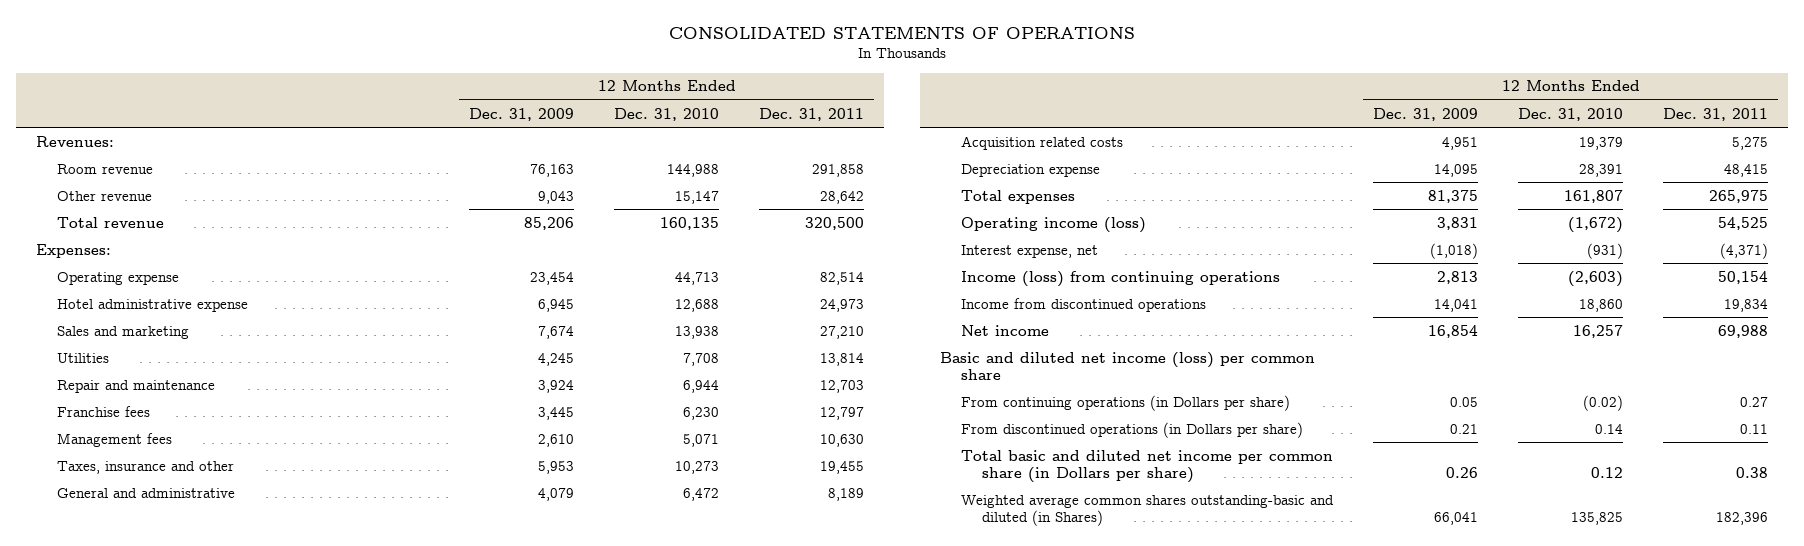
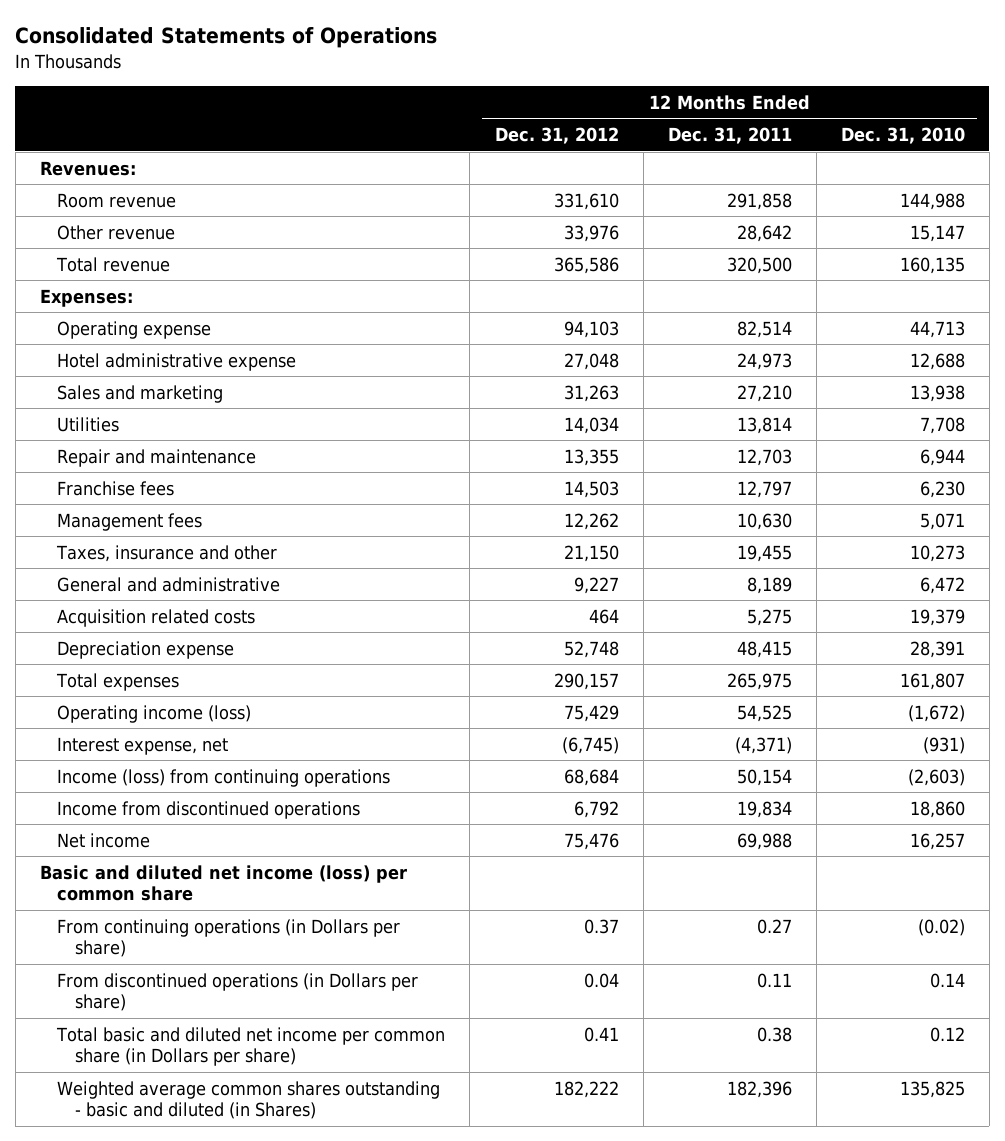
[669,26,1136,39] CONSOLIDATED STATEMENTS OF OPERATIONS -> [15,27,438,49] Consolidated Statements of Operations
[469,107,575,121] Dec. 31, 2009 -> none
none -> [494,126,619,144] Dec. 31, 2012
[961,494,1335,526] Weighted average common shares outstanding-basic and diluted (in Shares) -> [57,1080,441,1120] Weighted average common shares outstanding - basic and diluted (in Shares)

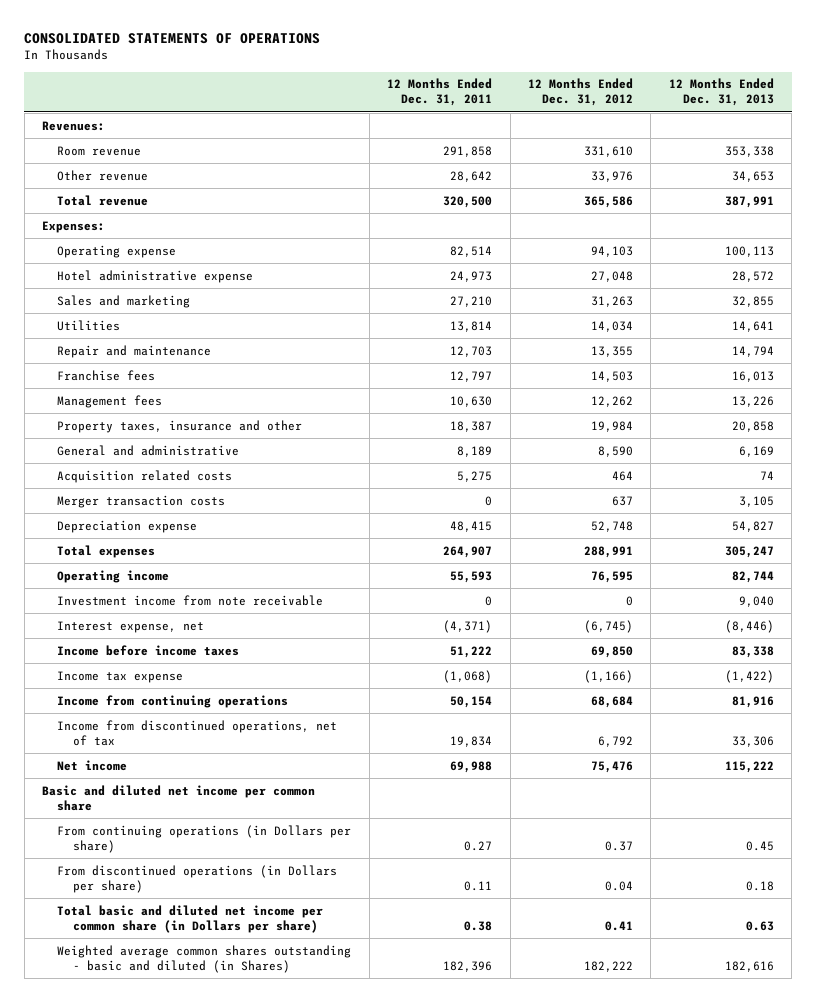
[15,27,438,49] Consolidated Statements of Operations -> [24,32,321,44] CONSOLIDATED STATEMENTS OF OPERATIONS
[840,126,965,144] Dec. 31, 2010 -> none
none -> [668,78,774,107] 12 Months Ended Dec. 31, 2013
[56,544,278,562] Taxes, insurance and other -> [57,419,303,433] Property taxes, insurance and other
[563,544,619,562] 21,150 -> [590,420,633,432] 19,984
[736,544,792,562] 19,455 -> [450,420,493,432] 18,387
[573,576,619,594] 9,227 -> [597,445,633,457] 8,590
none -> [57,494,226,508] Merger transaction costs
[553,672,619,690] 290,157 -> [583,545,633,558] 288,991
[726,672,792,690] 265,975 -> [443,545,493,558] 264,907
[57,704,252,723] Operating income (loss) -> [57,569,170,583] Operating income
[563,704,619,722] 75,429 -> [590,570,633,583] 76,595
[736,704,792,722] 54,525 -> [450,570,493,583] 55,593
none -> [57,594,324,606] Investment income from note receivable
none -> [57,644,240,656] Income before income taxes
none -> [57,670,184,683] Income tax expense
[57,768,391,787] Income (loss) from continuing operations -> [57,694,289,708] Income from continuing operations
[57,800,361,819] Income from discontinued operations -> [57,719,338,746] Income from discontinued operations, net of tax
[39,864,407,902] Basic and diluted net income (loss) per common share -> [41,784,315,811] Basic and diluted net income per common share

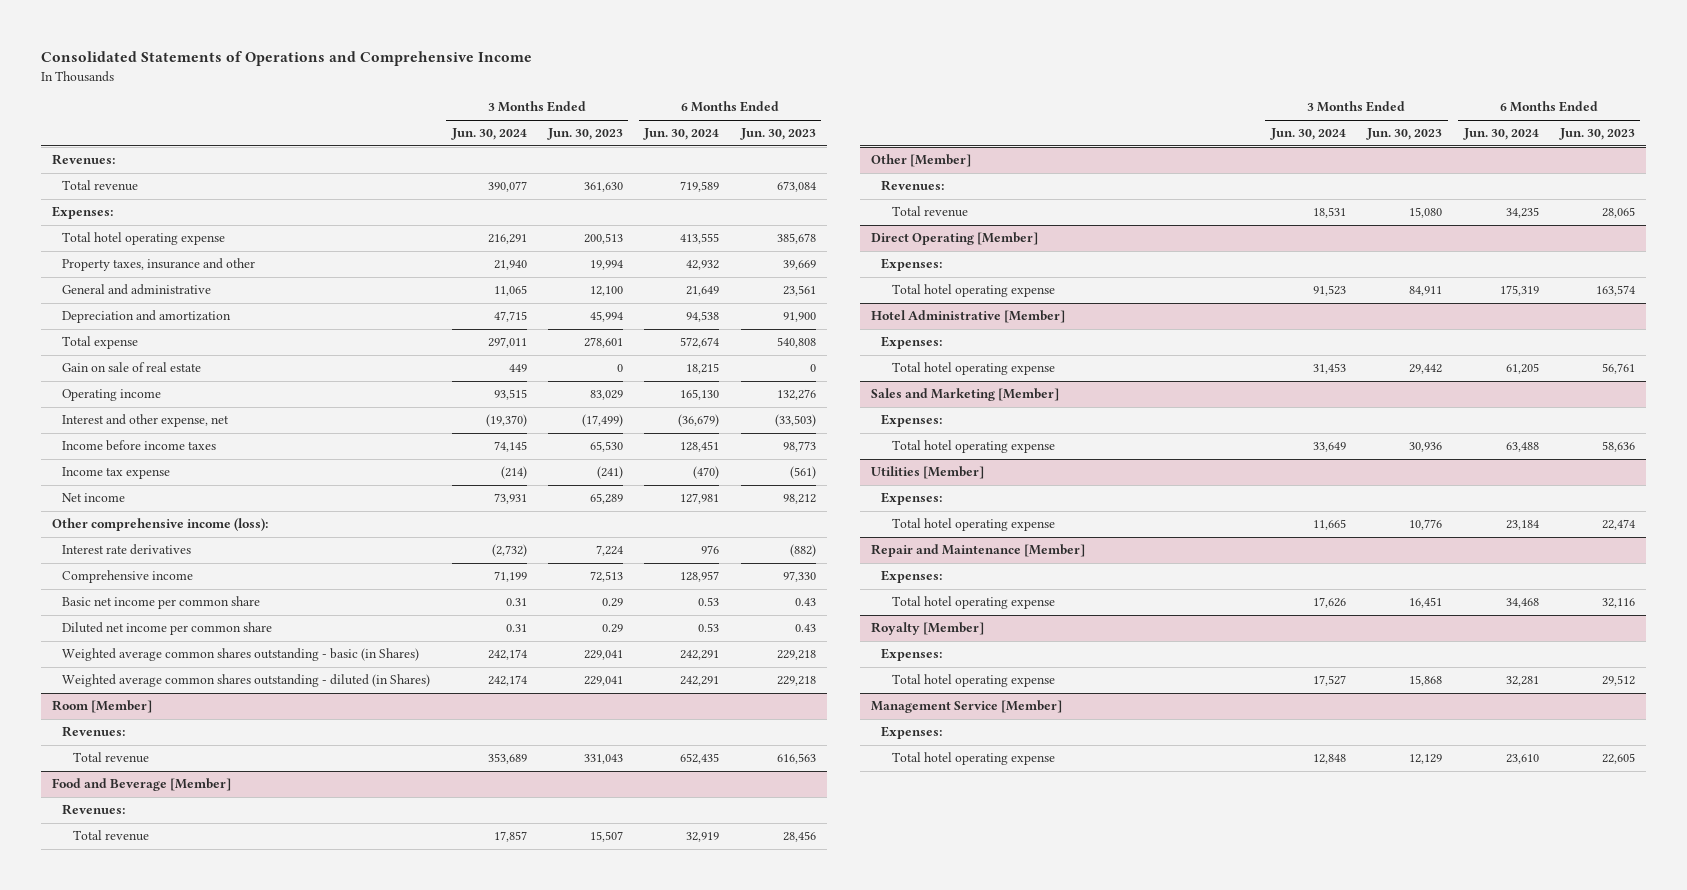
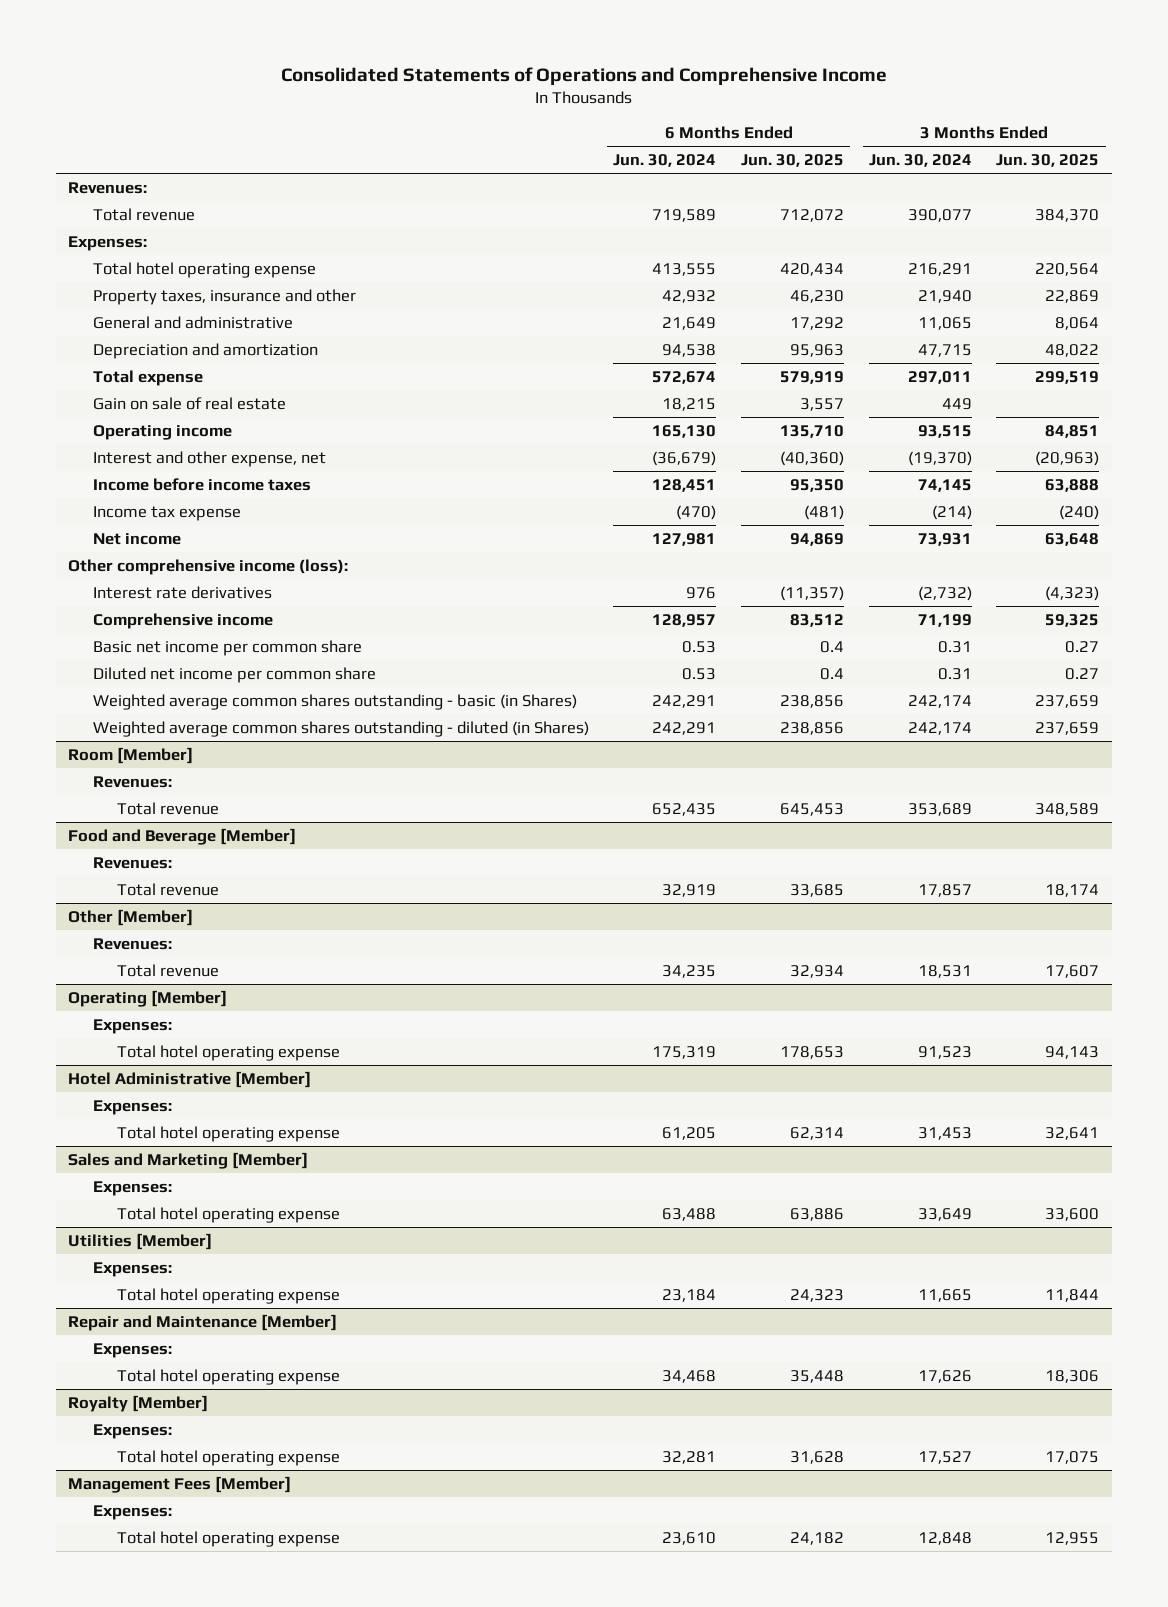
[547,128,624,141] Jun. 30, 2023 -> none
[739,128,816,141] Jun. 30, 2023 -> none
none -> [741,154,845,168] Jun. 30, 2025
none -> [996,154,1100,168] Jun. 30, 2025
[871,232,1039,246] Direct Operating [Member] -> [68,989,228,1007] Operating [Member]
[871,700,1063,714] Management Service [Member] -> [68,1475,292,1493] Management Fees [Member]

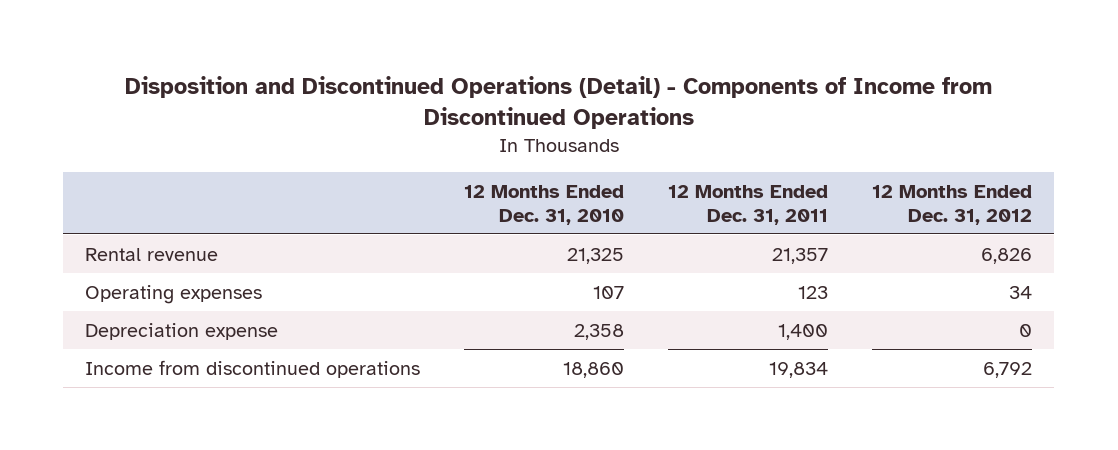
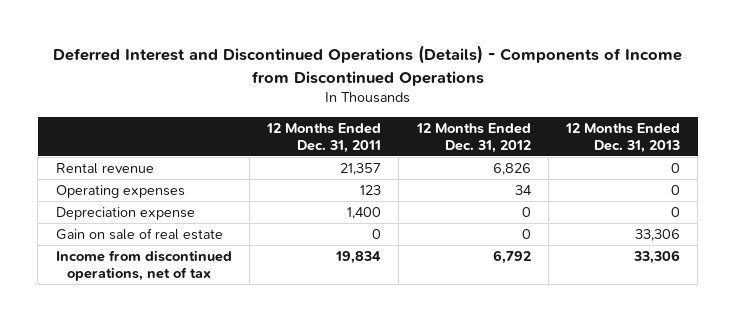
[124,76,992,130] Disposition and Discontinued Operations (Detail) - Components of Income from Discontinued Operations -> [52,45,682,86] Deferred Interest and Discontinued Operations (Details) - Components of Income from Discontinued Operations
[464,184,625,225] 12 Months Ended Dec. 31, 2010 -> none
none -> [564,122,680,153] 12 Months Ended Dec. 31, 2013
none -> [55,228,223,241] Gain on sale of real estate
[85,359,421,378] Income from discontinued operations -> [55,250,232,281] Income from discontinued operations, net of tax

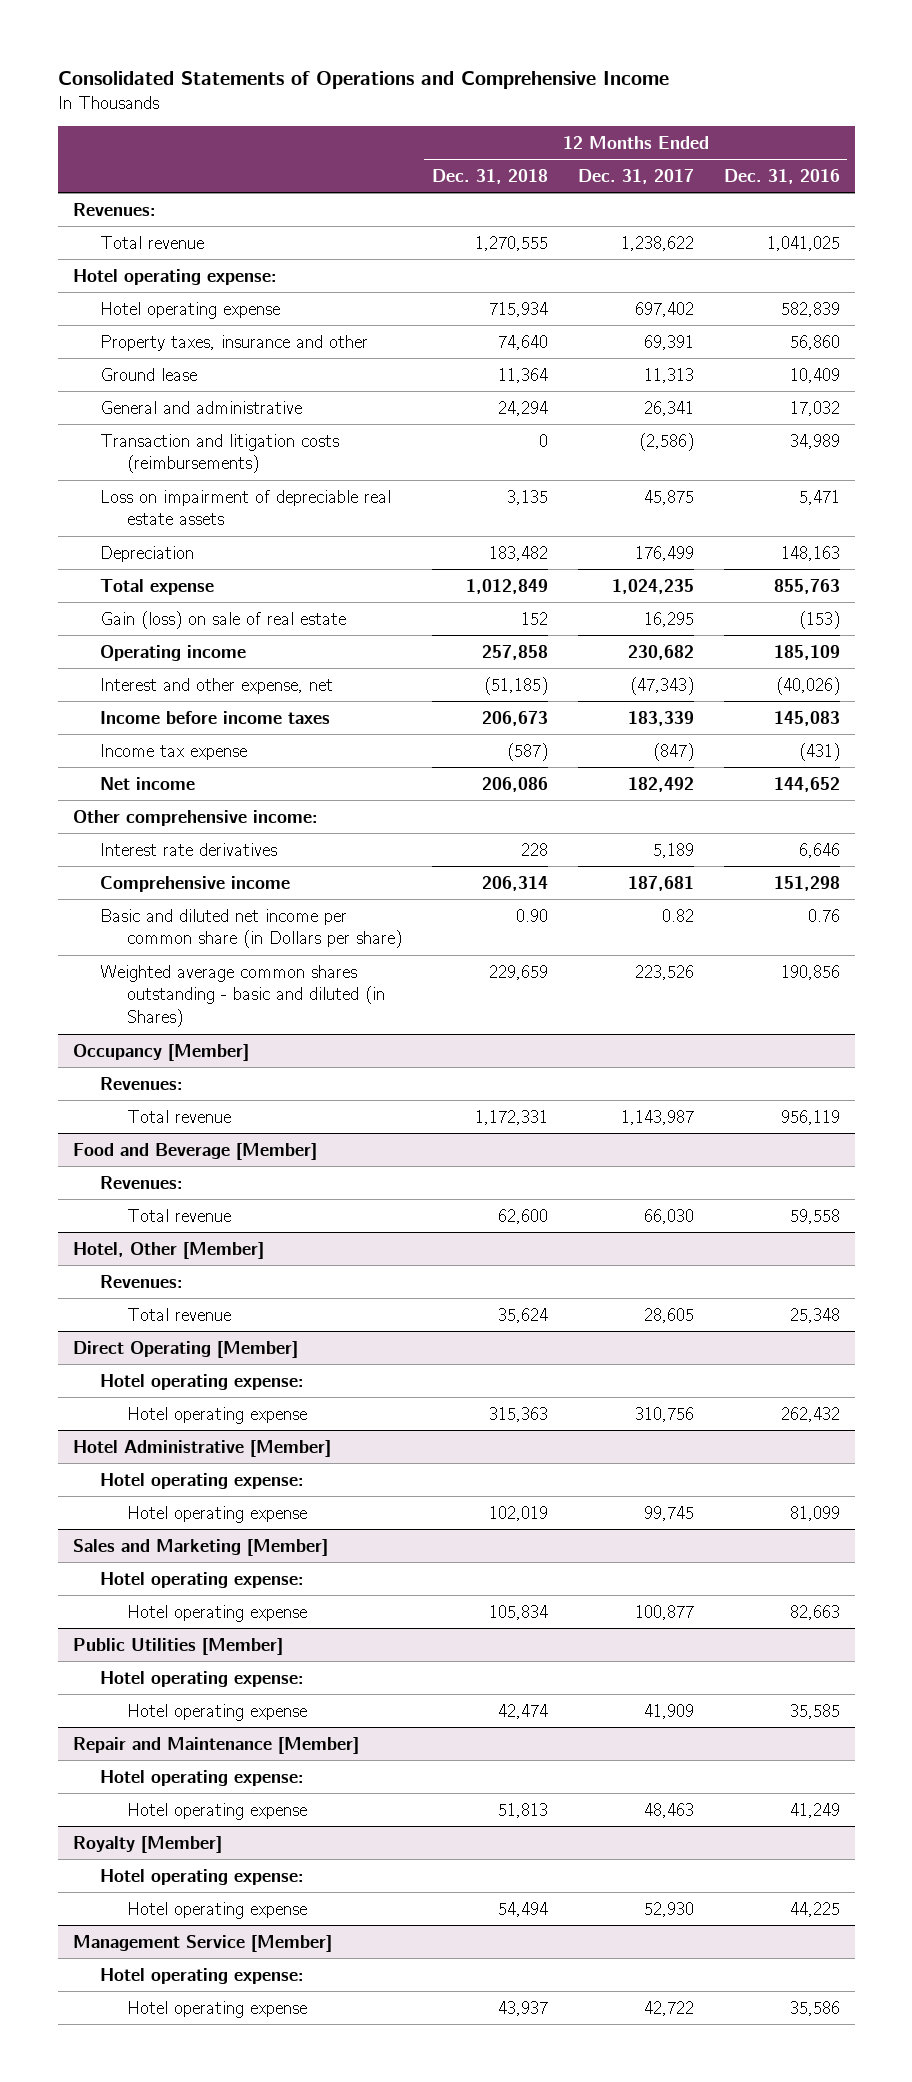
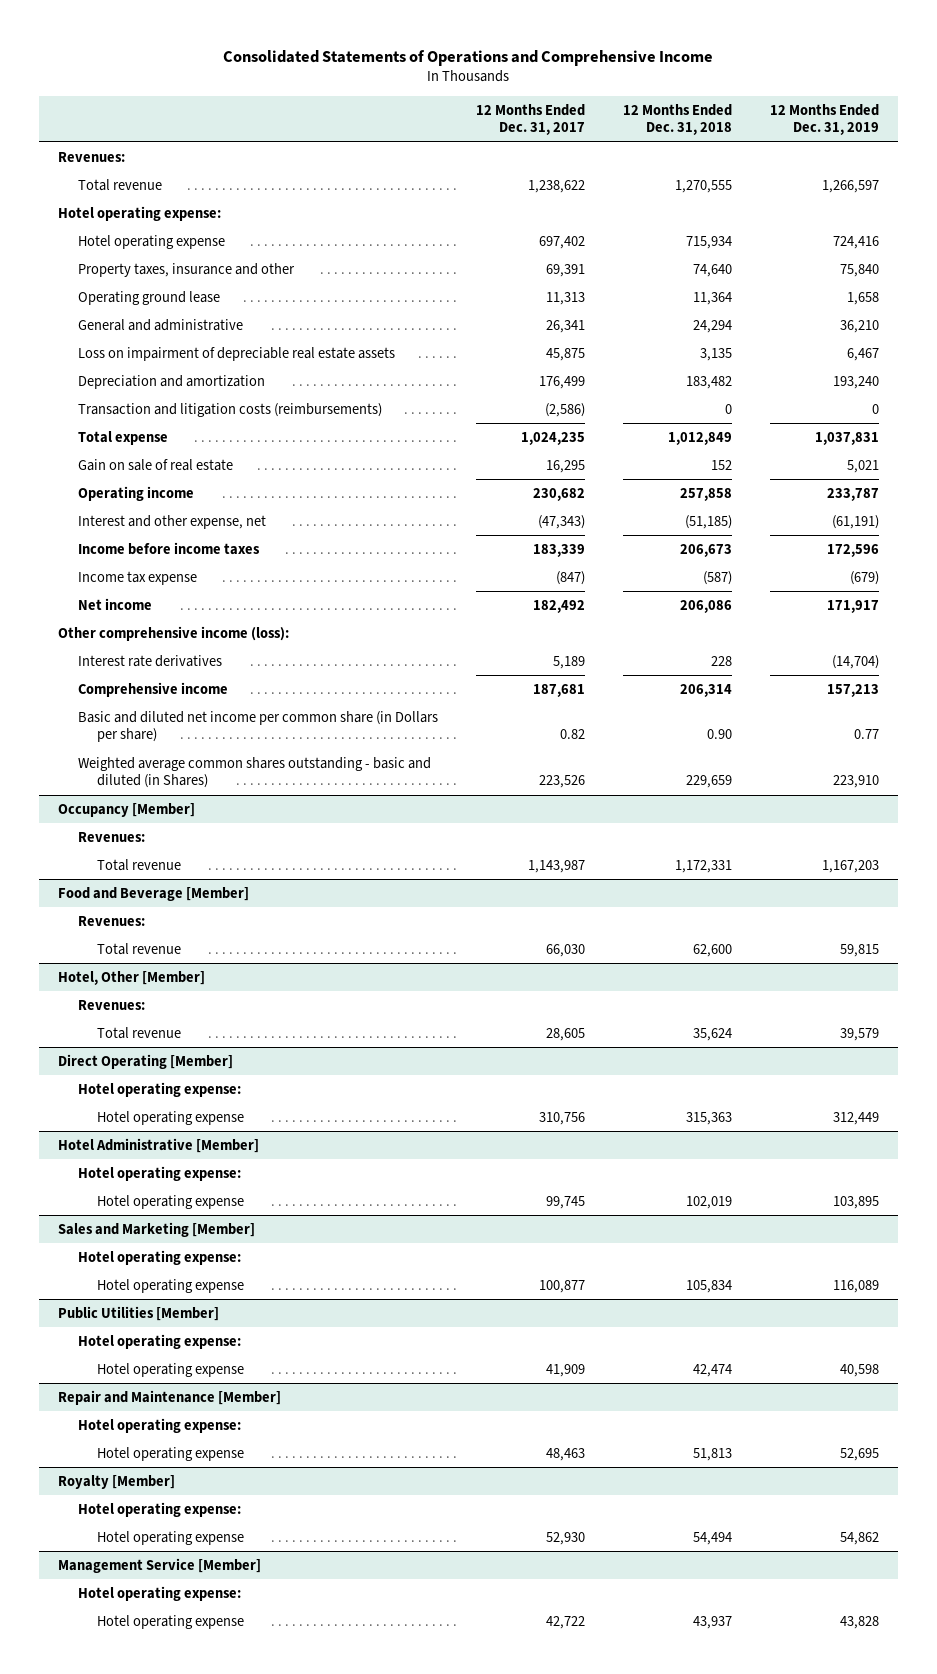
[723,168,840,184] Dec. 31, 2016 -> none
none -> [769,103,879,136] 12 Months Ended Dec. 31, 2019
[99,367,197,381] Ground lease -> [77,290,220,305] Operating ground lease
[99,545,194,562] Depreciation -> [77,374,265,389] Depreciation and amortization
[99,433,339,474] Transaction and litigation costs (reimbursements) -> [77,402,382,417] Transaction and litigation costs (reimbursements)
[99,610,346,629] Gain (loss) on sale of real estate -> [77,458,233,471] Gain on sale of real estate
[72,809,318,826] Other comprehensive income: -> [58,625,290,641] Other comprehensive income (loss):

